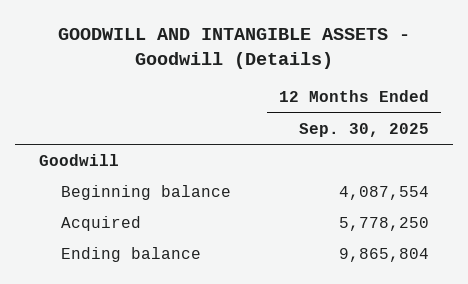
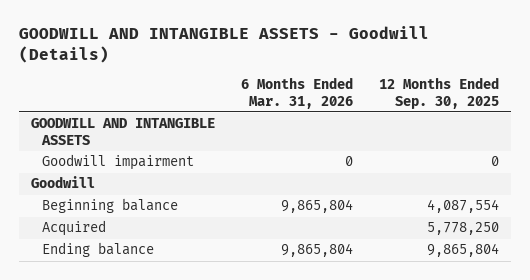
none -> [241,76,354,109] 6 Months Ended Mar. 31, 2026
none -> [31,118,216,146] GOODWILL AND INTANGIBLE ASSETS
none -> [42,154,195,171] Goodwill impairment

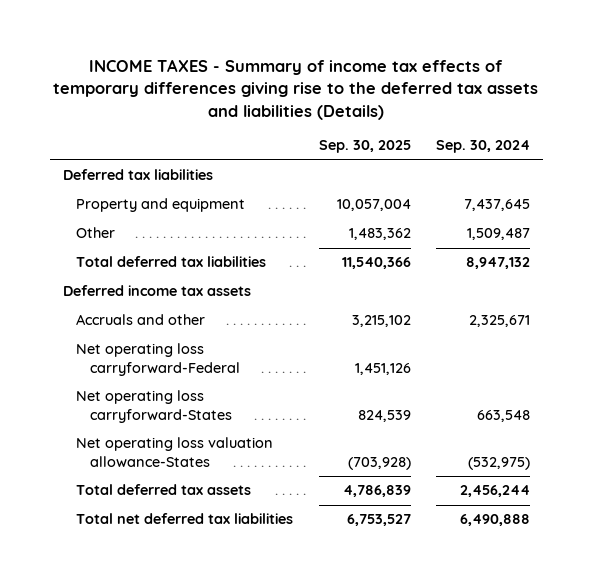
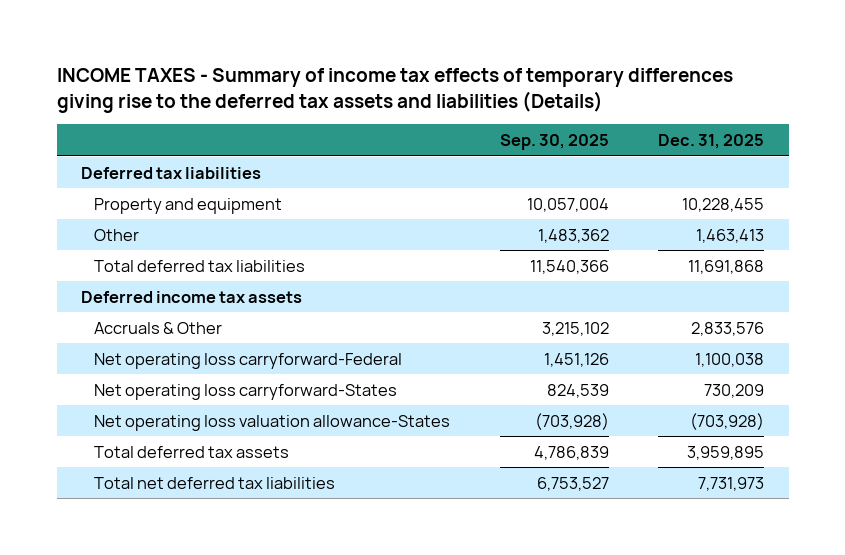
[435,140,530,154] Sep. 30, 2024 -> none
none -> [658,134,765,150] Dec. 31, 2025
[76,314,206,326] Accruals and other -> [93,321,222,334] Accruals & Other

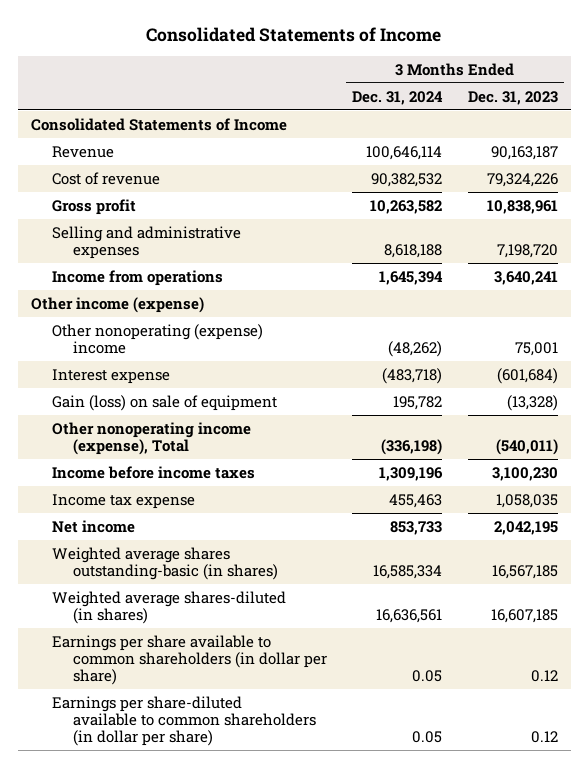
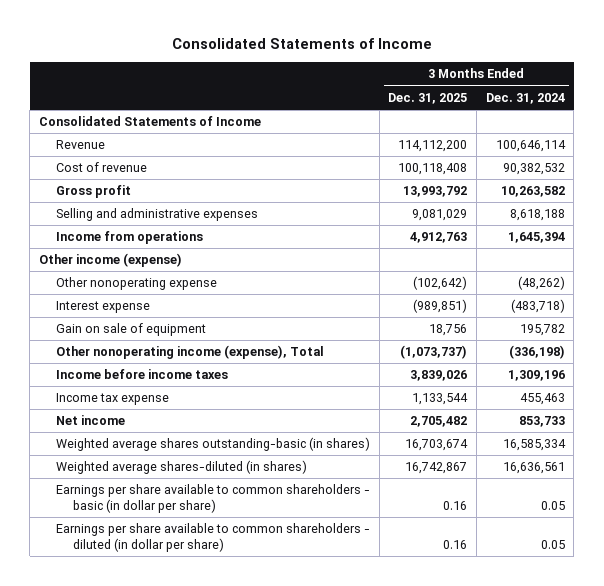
[467,90,558,105] Dec. 31, 2023 -> none
none -> [388,92,468,104] Dec. 31, 2025
[51,323,263,355] Other nonoperating (expense) income -> [55,277,217,291] Other nonoperating expense
[51,394,277,411] Gain (loss) on sale of equipment -> [55,323,206,337] Gain on sale of equipment
[51,634,327,686] Earnings per share available to common shareholders (in dollar per share) -> [55,484,370,514] Earnings per share available to common shareholders - basic (in dollar per share)
[51,695,316,747] Earnings per share-diluted available to common shareholders (in dollar per share) -> [55,523,370,553] Earnings per share available to common shareholders - diluted (in dollar per share)

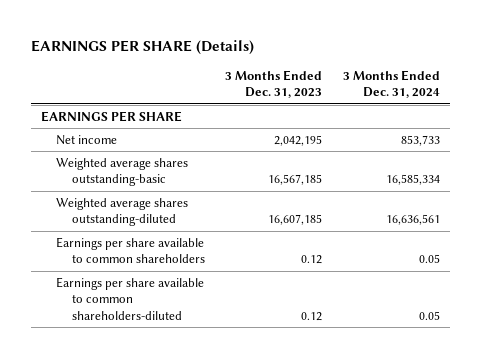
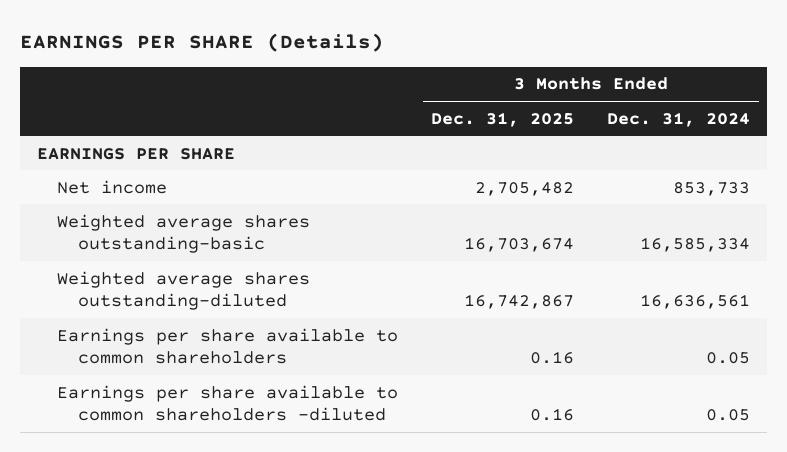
[225,69,323,99] 3 Months Ended Dec. 31, 2023 -> none
none -> [431,111,575,127] Dec. 31, 2025
[56,276,205,320] Earnings per share available to common shareholders-diluted -> [57,384,399,422] Earnings per share available to common shareholders -diluted

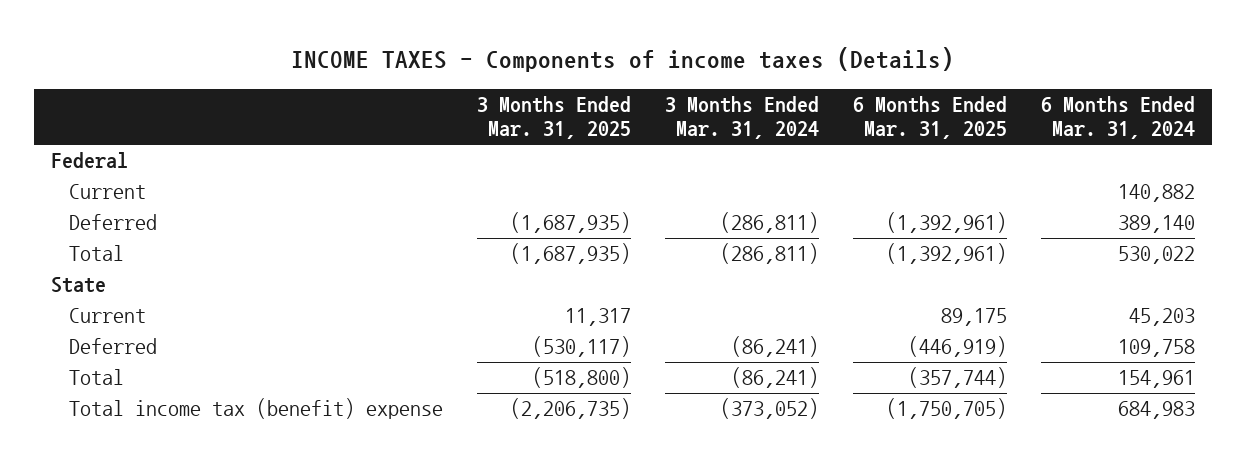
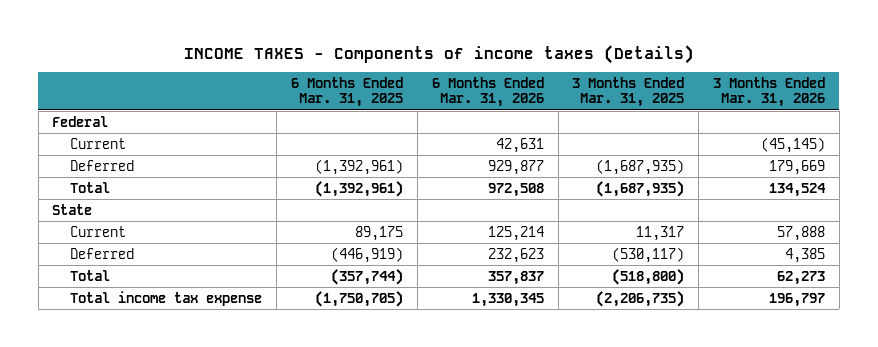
[664,95,819,140] 3 Months Ended Mar. 31, 2024 -> none
[1041,95,1196,140] 6 Months Ended Mar. 31, 2024 -> none
none -> [431,76,544,108] 6 Months Ended Mar. 31, 2026
none -> [713,76,826,108] 3 Months Ended Mar. 31, 2026
[68,398,443,420] Total income tax (benefit) expense -> [70,290,263,306] Total income tax expense

